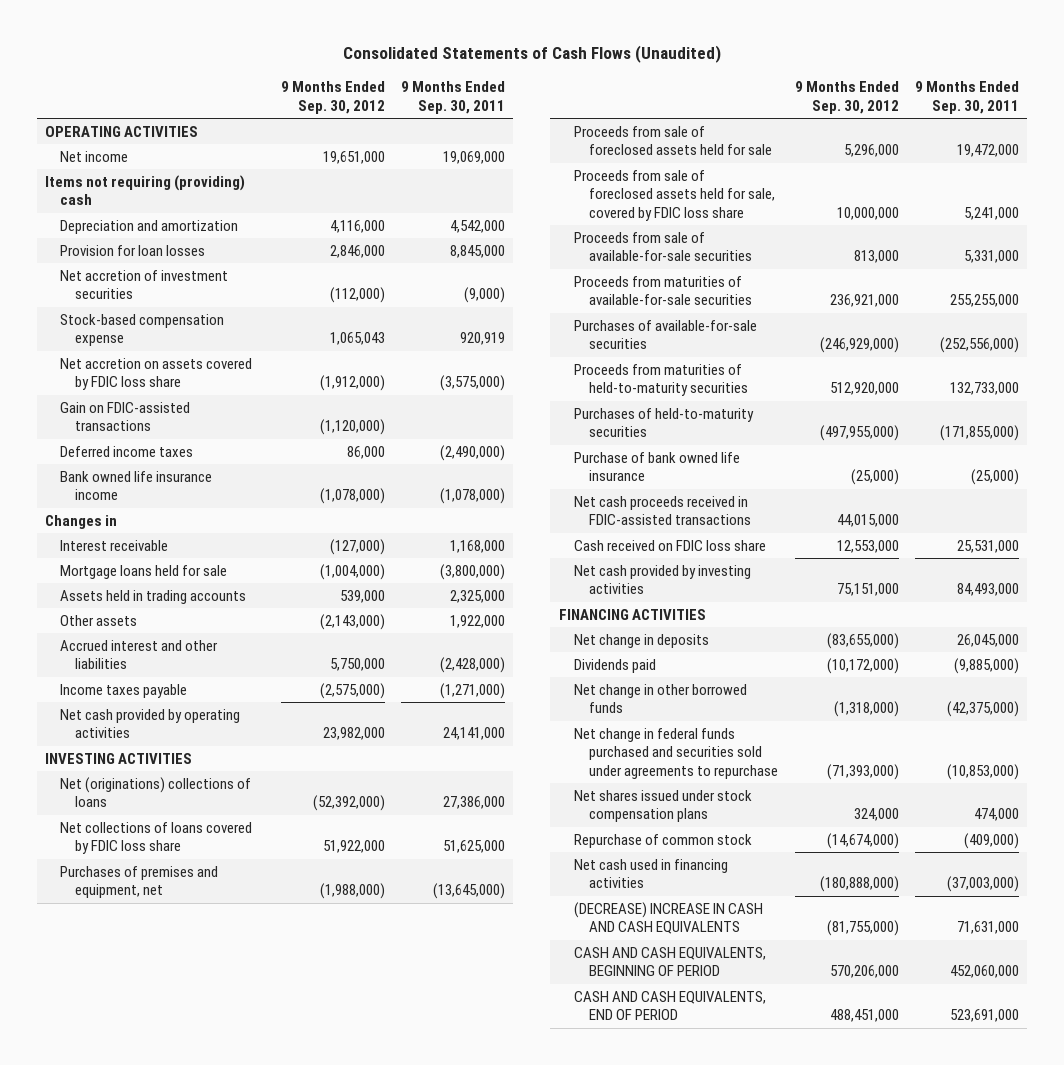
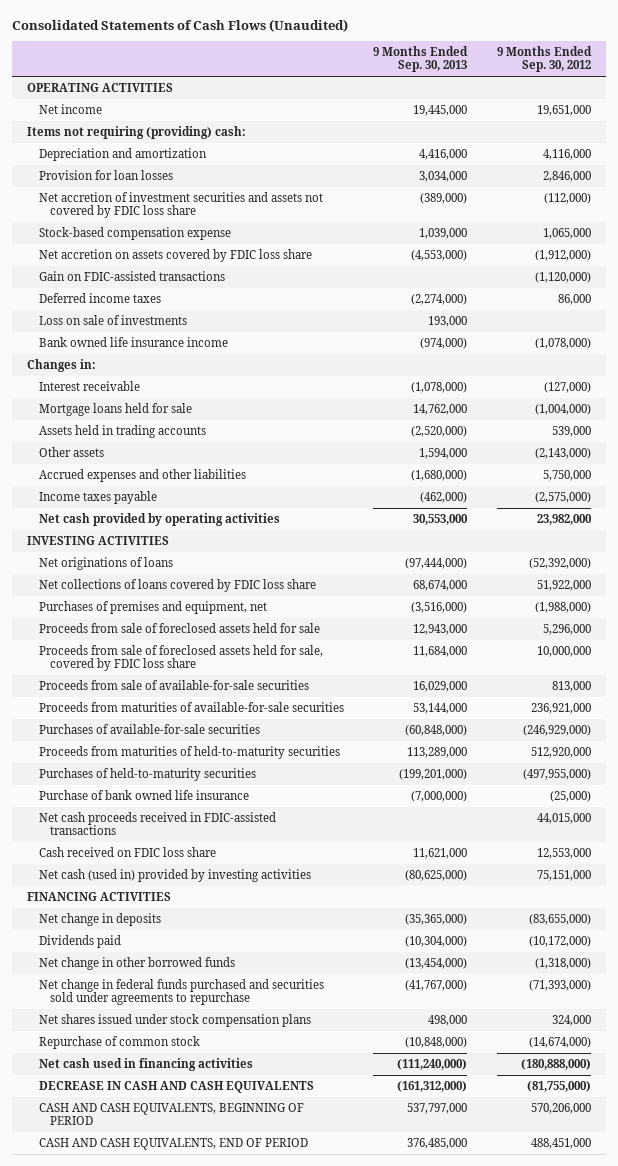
[401,81,506,114] 9 Months Ended Sep. 30, 2011 -> none
none -> [373,46,469,73] 9 Months Ended Sep. 30, 2013
[44,174,245,206] Items not requiring (providing) cash -> [27,126,247,140] Items not requiring (providing) cash:
[59,269,228,300] Net accretion of investment securities -> [38,192,323,219] Net accretion of investment securities and assets not covered by FDIC loss share
[329,332,385,346] 1,065,043 -> [543,228,592,240] 1,065,000
none -> [38,315,187,326] Loss on sale of investments
[44,514,117,529] Changes in -> [27,359,97,373] Changes in:
[59,639,218,670] Accrued interest and other liabilities -> [38,469,246,483] Accrued expenses and other liabilities
[59,776,251,808] Net (originations) collections of loans -> [38,557,173,571] Net originations of loans
[573,564,751,595] Net cash provided by investing activities -> [38,869,311,883] Net cash (used in) provided by investing activities
[573,901,763,935] (DECREASE) INCREASE IN CASH AND CASH EQUIVALENTS -> [38,1081,314,1094] DECREASE IN CASH AND CASH EQUIVALENTS

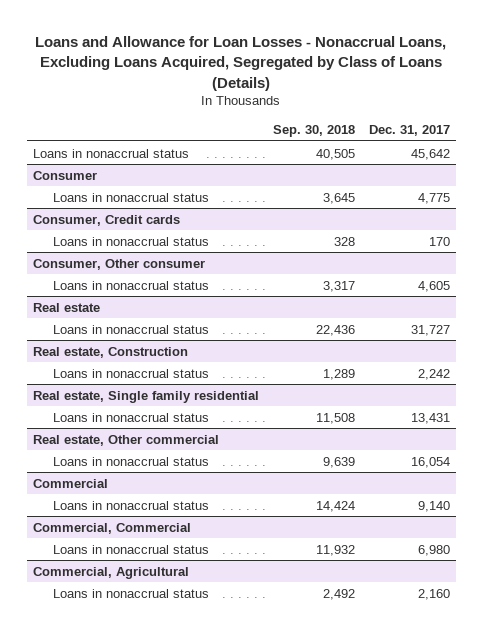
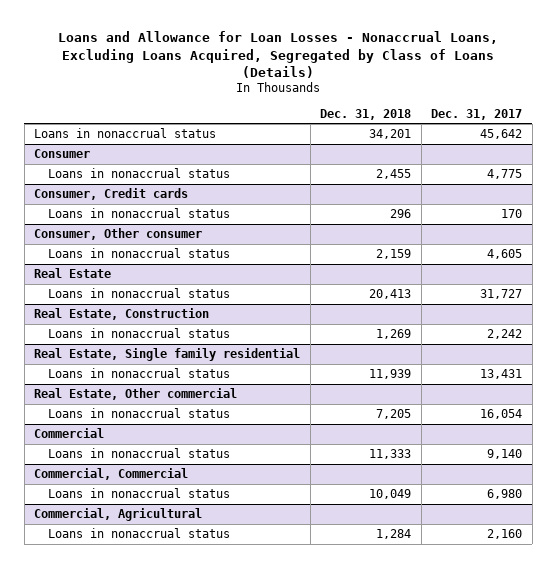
[272,125,355,138] Sep. 30, 2018 -> none
none -> [320,108,412,120] Dec. 31, 2018
[33,302,101,312] Real estate -> [34,267,112,278] Real Estate
[33,346,189,358] Real estate, Construction -> [34,307,210,320] Real Estate, Construction
[33,390,260,403] Real estate, Single family residential -> [34,347,301,361] Real Estate, Single family residential
[33,434,220,446] Real estate, Other commercial -> [34,387,238,400] Real Estate, Other commercial

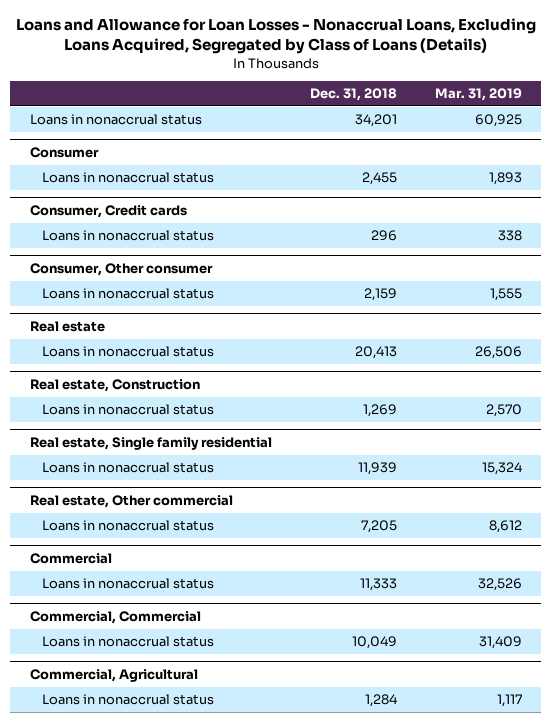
[431,108,523,120] Dec. 31, 2017 -> none
none -> [434,87,522,101] Mar. 31, 2019
[34,267,112,278] Real Estate -> [29,320,105,332] Real estate
[34,307,210,320] Real Estate, Construction -> [29,378,200,392] Real estate, Construction
[34,347,301,361] Real Estate, Single family residential -> [29,436,272,450] Real estate, Single family residential
[34,387,238,400] Real Estate, Other commercial -> [29,494,233,508] Real estate, Other commercial

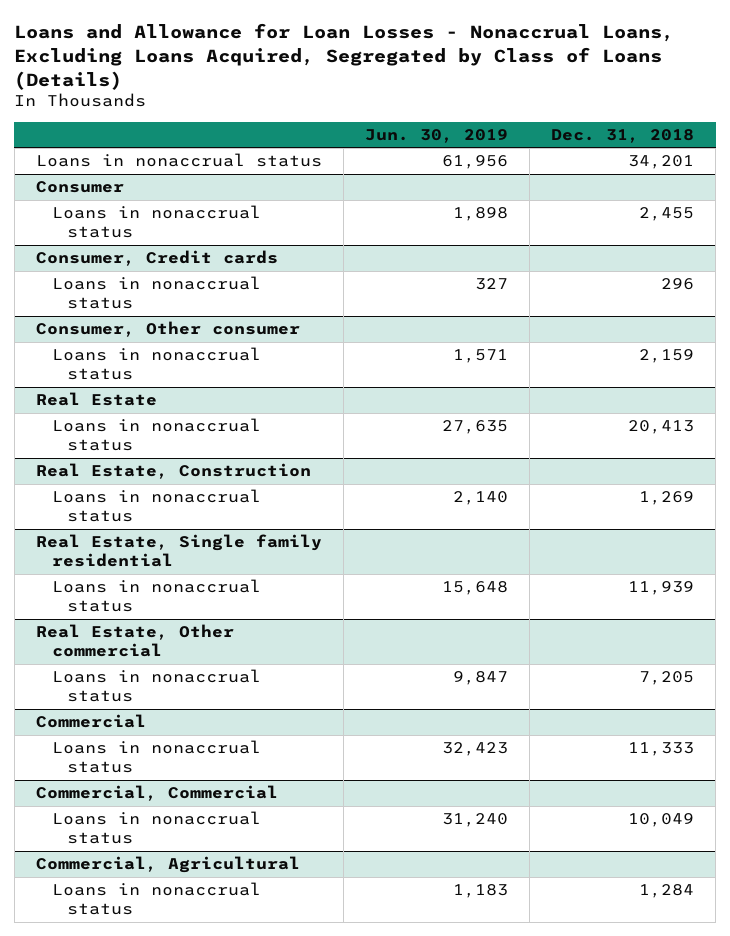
[434,87,522,101] Mar. 31, 2019 -> none
none -> [364,128,508,143] Jun. 30, 2019
[29,320,105,332] Real estate -> [35,392,157,407] Real Estate
[29,378,200,392] Real estate, Construction -> [35,463,311,480] Real Estate, Construction
[29,436,272,450] Real estate, Single family residential -> [35,534,322,568] Real Estate, Single family residential
[29,494,233,508] Real estate, Other commercial -> [35,624,234,658] Real Estate, Other commercial

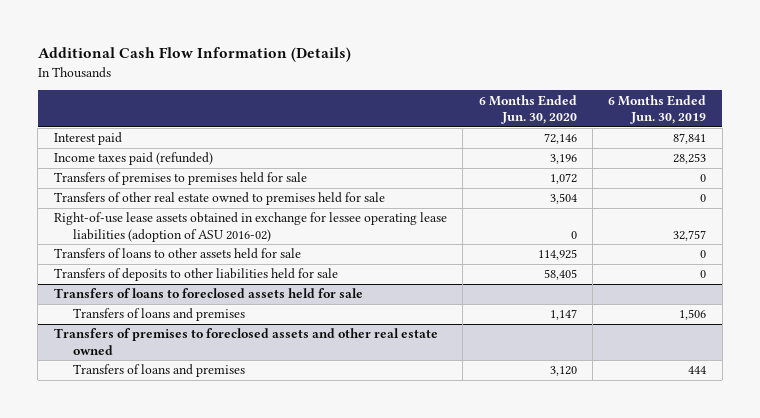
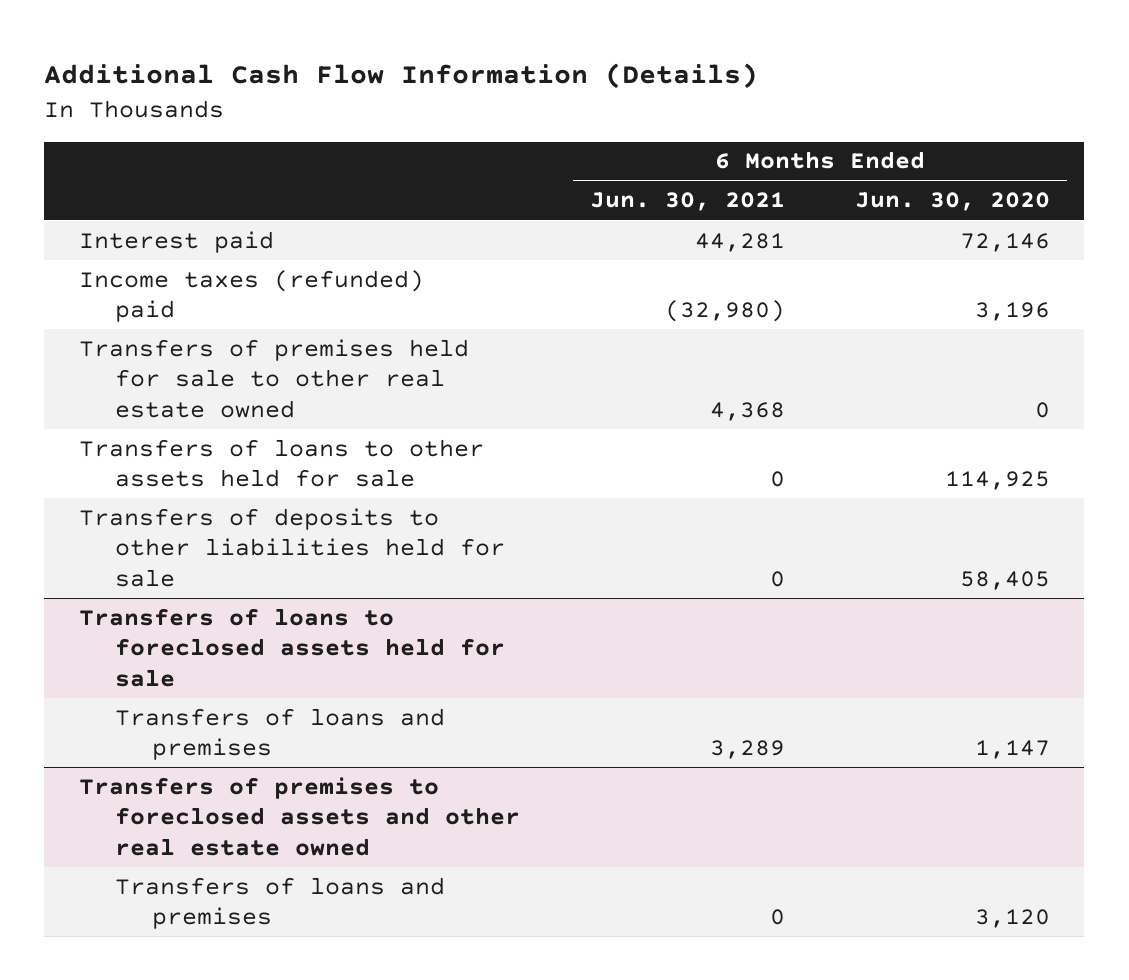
[608,94,707,124] 6 Months Ended Jun. 30, 2019 -> none
none -> [590,192,786,212] Jun. 30, 2021
[53,172,307,186] Transfers of premises to premises held for sale -> none
[53,212,447,242] Right-of-use lease assets obtained in exchange for lessee operating lease liabilities (adoption of ASU 2016-02) -> none
[53,152,213,166] Income taxes paid (refunded) -> [79,269,425,323] Income taxes (refunded) paid
[53,192,385,206] Transfers of other real estate owned to premises held for sale -> [79,338,470,418] Transfers of premises held for sale to other real estate owned
[549,193,577,205] 3,504 -> [1034,401,1050,418] 0

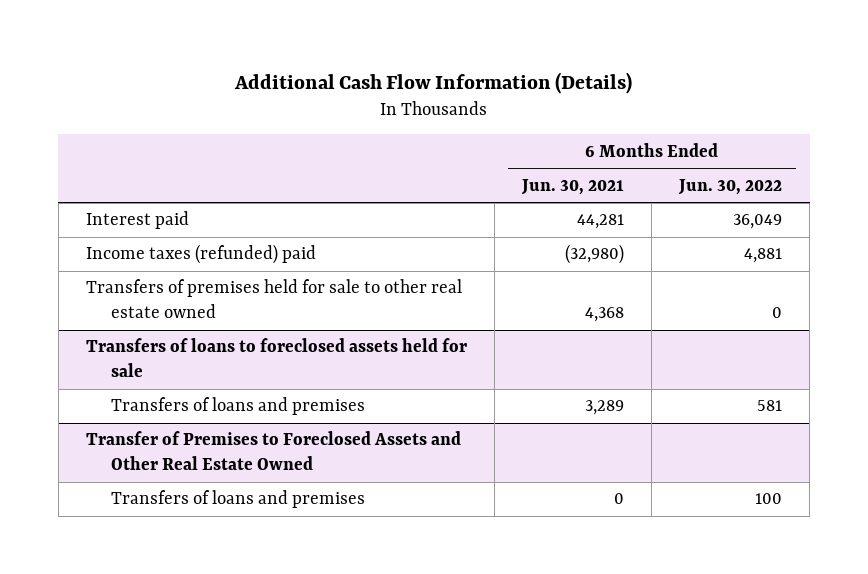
[854,192,1050,212] Jun. 30, 2020 -> none
none -> [678,178,783,195] Jun. 30, 2022
[79,438,485,488] Transfers of loans to other assets held for sale -> none
[79,507,506,587] Transfers of deposits to other liabilities held for sale -> none
[79,776,521,856] Transfers of premises to foreclosed assets and other real estate owned -> [85,431,461,471] Transfer of Premises to Foreclosed Assets and Other Real Estate Owned

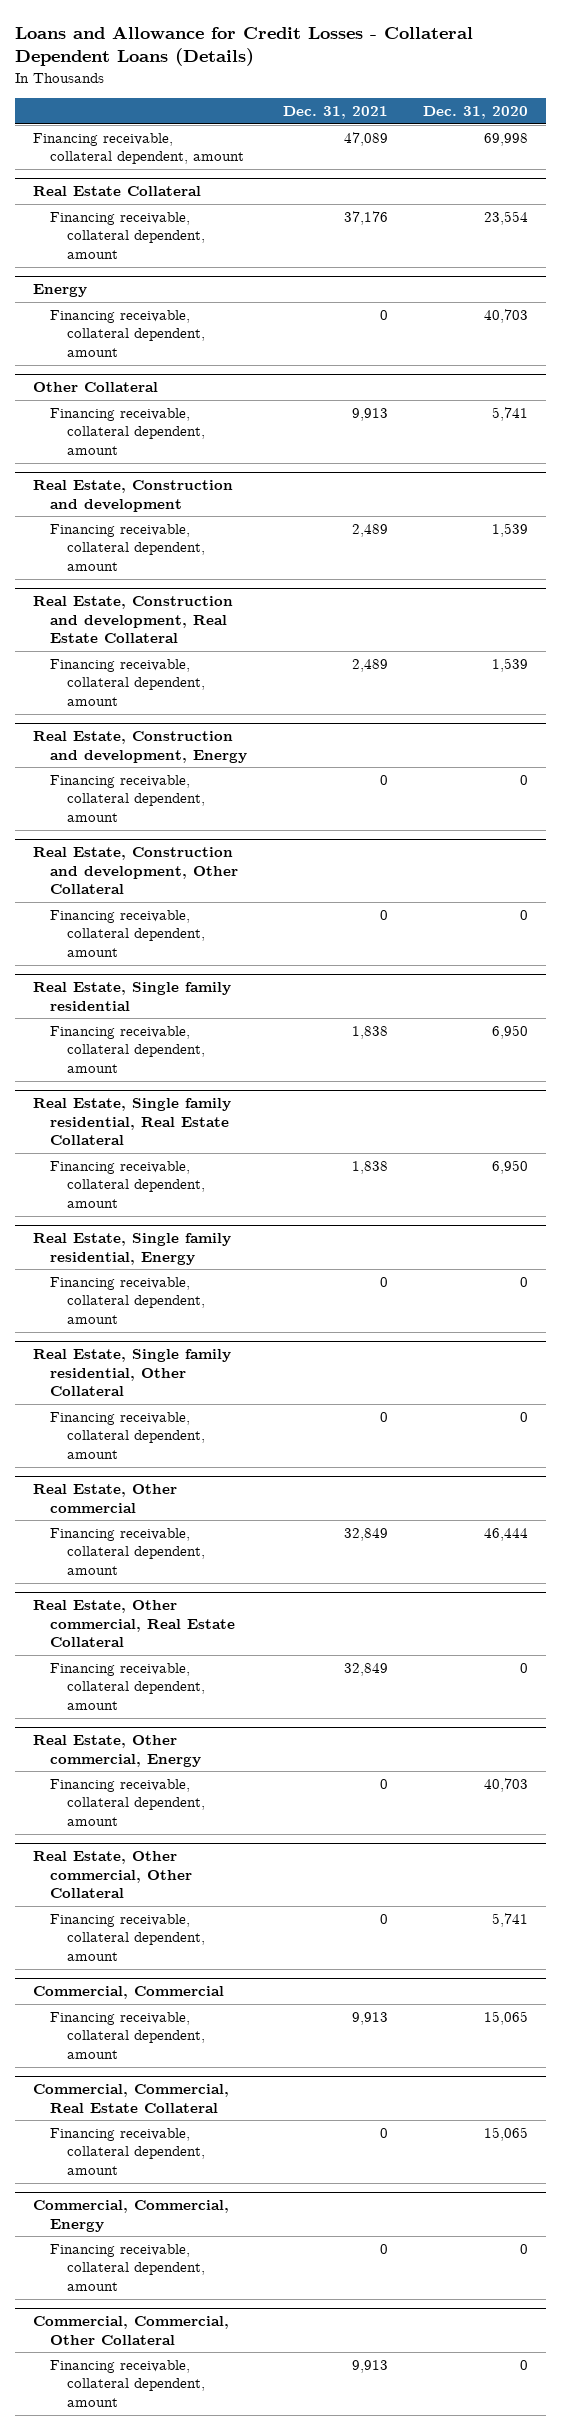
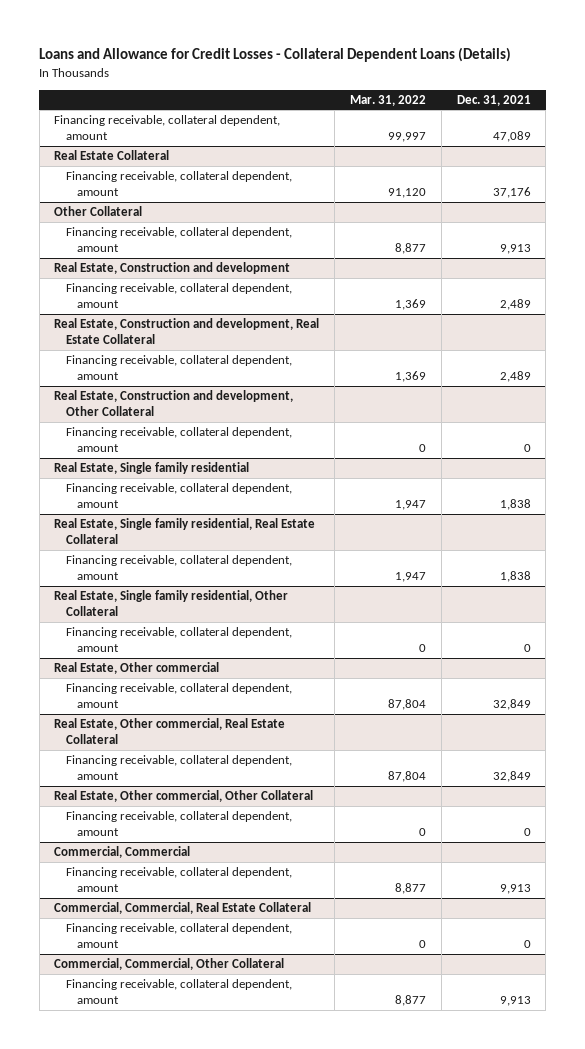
[423,106,529,120] Dec. 31, 2020 -> none
none -> [349,94,426,106] Mar. 31, 2022
[33,284,88,298] Energy -> none
[49,310,205,357] Financing receivable, collateral dependent, amount -> none
[33,731,247,763] Real Estate, Construction and development, Energy -> none
[49,775,205,822] Financing receivable, collateral dependent, amount -> none
[33,1233,232,1265] Real Estate, Single family residential, Energy -> none
[49,1277,205,1324] Financing receivable, collateral dependent, amount -> none
[33,1735,201,1767] Real Estate, Other commercial, Energy -> none
[49,1779,205,1826] Financing receivable, collateral dependent, amount -> none
[33,2200,230,2232] Commercial, Commercial, Energy -> none
[49,2244,205,2291] Financing receivable, collateral dependent, amount -> none

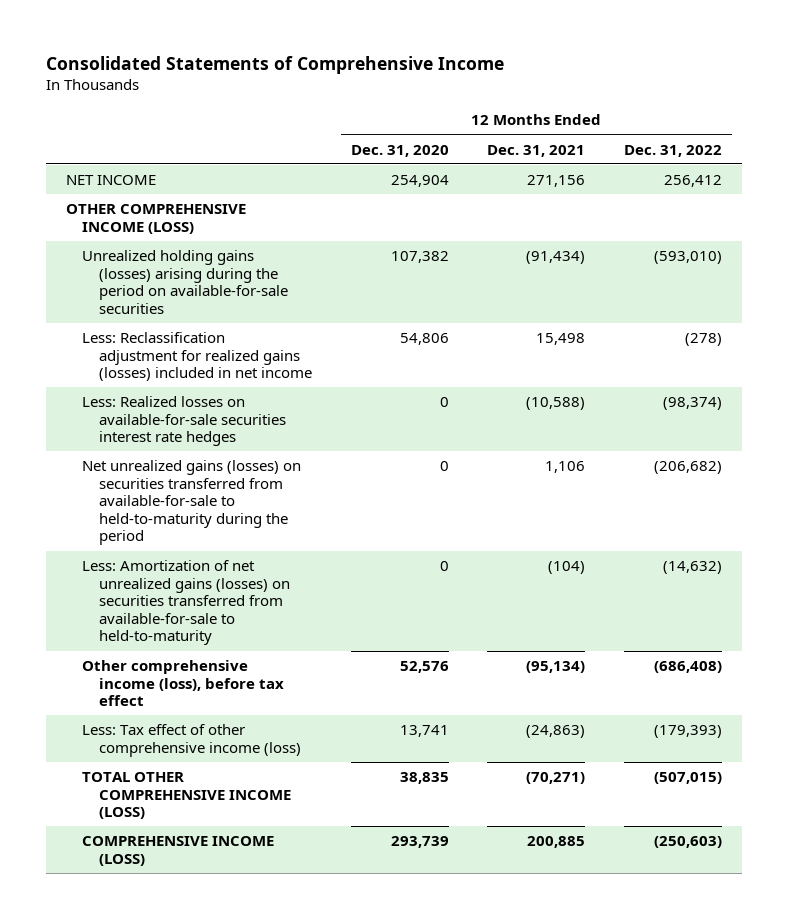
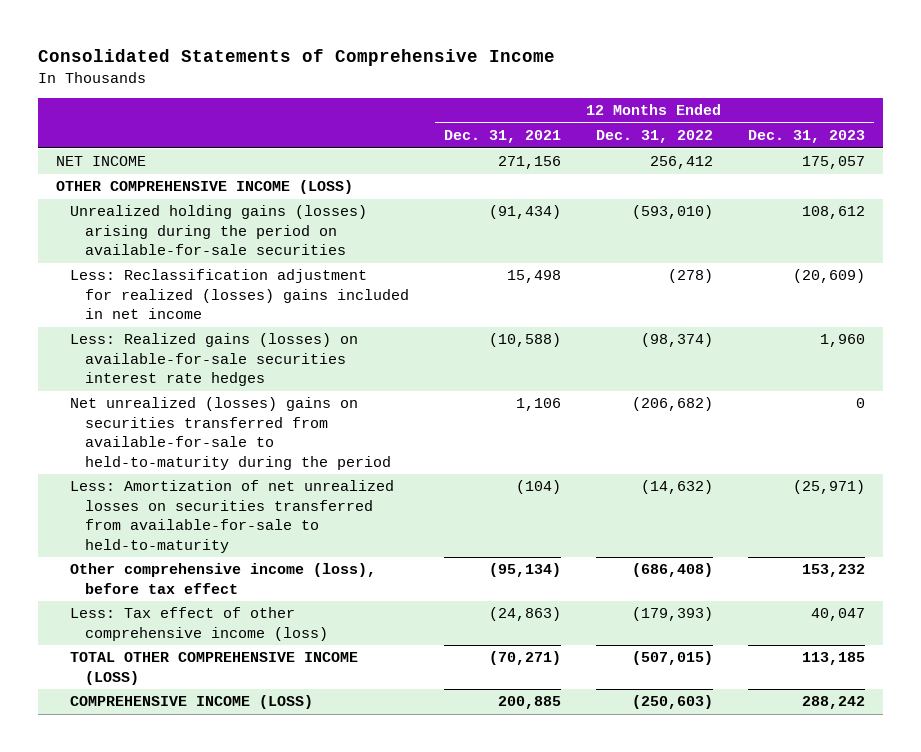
[350,144,449,157] Dec. 31, 2020 -> none
none -> [748,130,866,144] Dec. 31, 2023
[82,332,312,382] Less: Reclassification adjustment for realized gains (losses) included in net income -> [70,269,409,320] Less: Reclassification adjustment for realized (losses) gains included in net income
[82,396,286,447] Less: Realized losses on available-for-sale securities interest rate hedges -> [70,333,359,387] Less: Realized gains (losses) on available-for-sale securities interest rate hedges
[82,460,302,546] Net unrealized gains (losses) on securities transferred from available-for-sale to held-to-maturity during the period -> [70,397,391,470] Net unrealized (losses) gains on securities transferred from available-for-sale to held-to-maturity during the period
[82,560,290,646] Less: Amortization of net unrealized gains (losses) on securities transferred from available-for-sale to held-to-maturity -> [70,480,395,553] Less: Amortization of net unrealized losses on securities transferred from available-for-sale to held-to-maturity

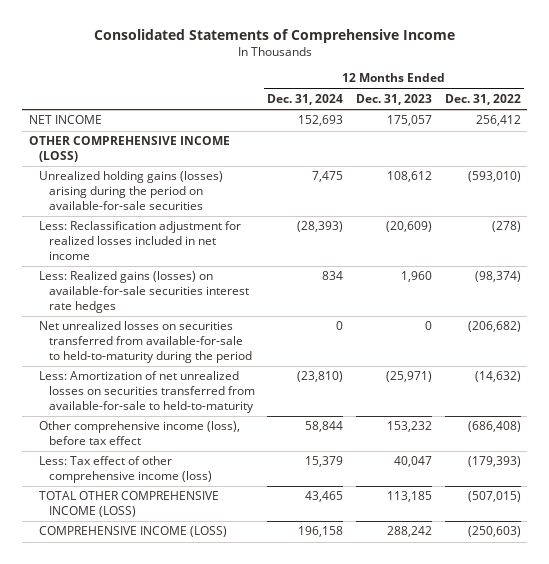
[443,130,561,144] Dec. 31, 2021 -> none
none -> [267,94,344,106] Dec. 31, 2024
[70,269,409,320] Less: Reclassification adjustment for realized (losses) gains included in net income -> [38,221,241,260] Less: Reclassification adjustment for realized losses included in net income
[70,397,391,470] Net unrealized (losses) gains on securities transferred from available-for-sale to held-to-maturity during the period -> [38,321,252,363] Net unrealized losses on securities transferred from available-for-sale to held-to-maturity during the period

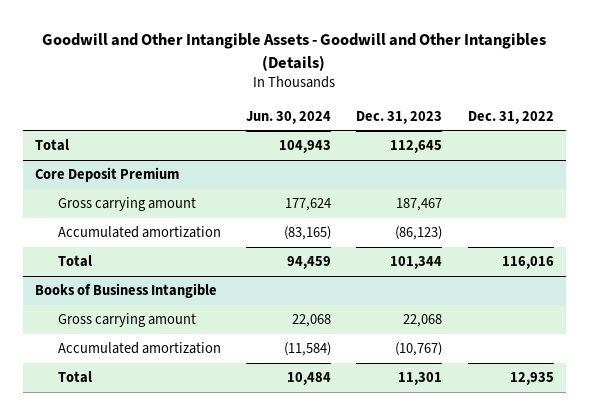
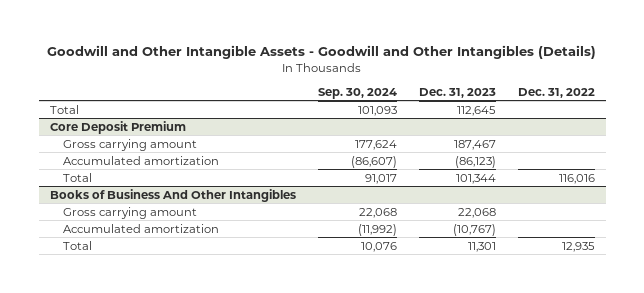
[246,110,332,124] Jun. 30, 2024 -> none
none -> [317,87,397,99] Sep. 30, 2024
[35,283,218,299] Books of Business Intangible -> [49,188,296,202] Books of Business And Other Intangibles

